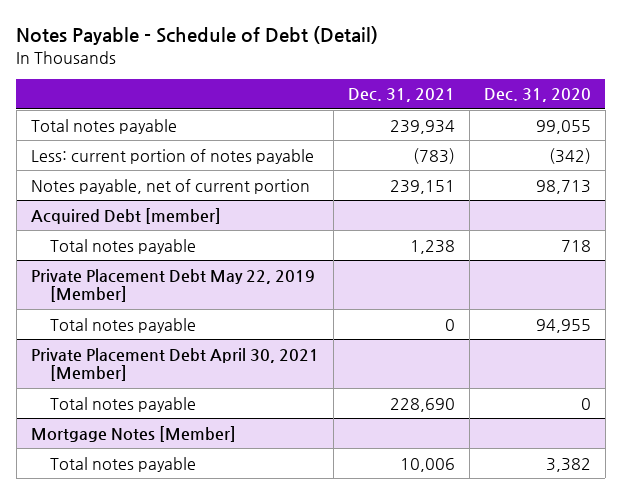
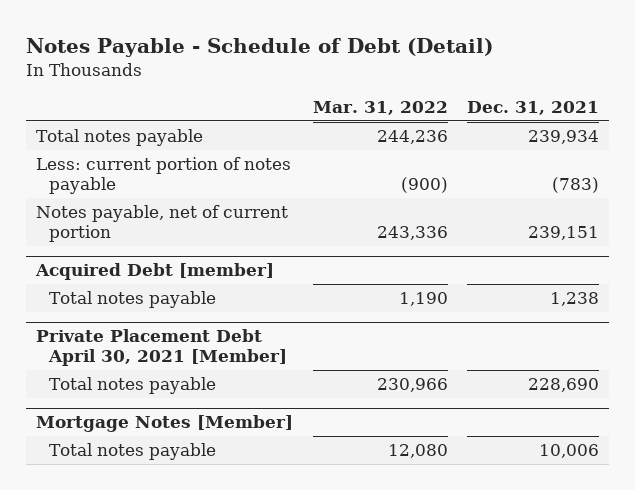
[483,88,591,103] Dec. 31, 2020 -> none
none -> [312,100,448,115] Mar. 31, 2022
[30,268,315,303] Private Placement Debt May 22, 2019 [Member] -> none
[50,317,197,333] Total notes payable -> none

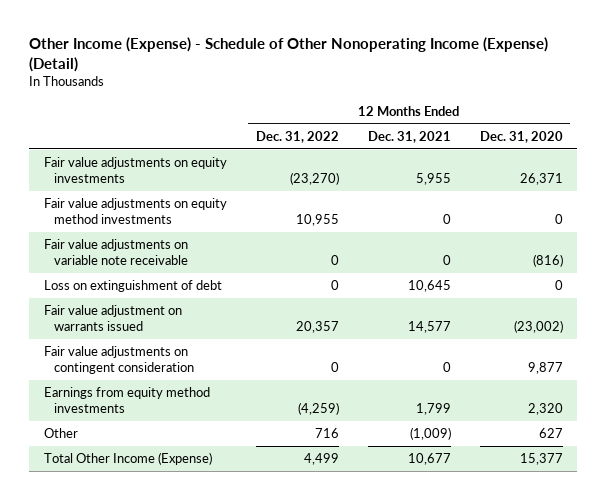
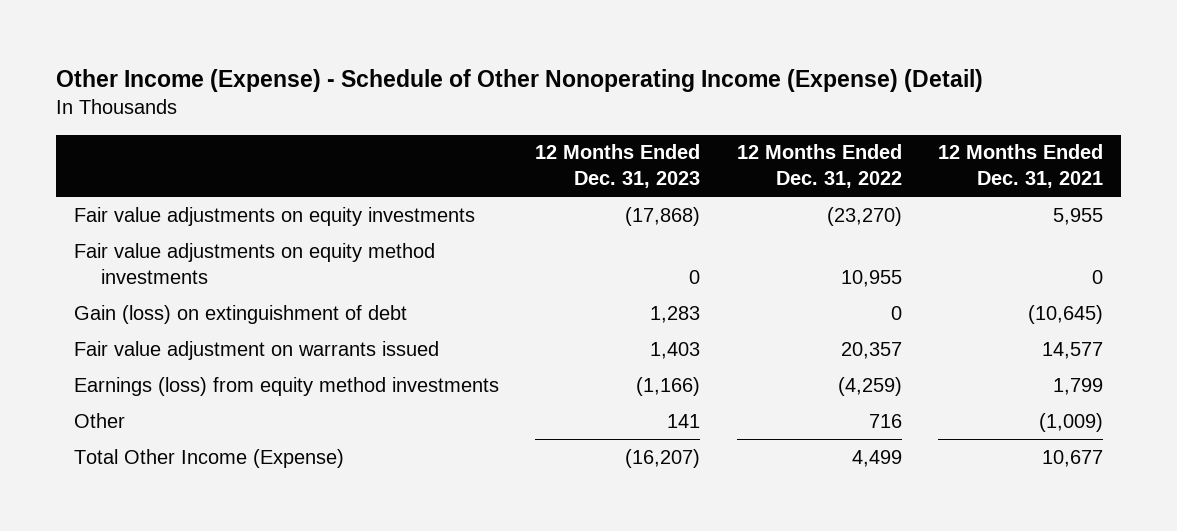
[479,130,563,143] Dec. 31, 2020 -> none
none -> [535,144,701,189] 12 Months Ended Dec. 31, 2023
[43,239,188,265] Fair value adjustments on variable note receivable -> none
[43,280,222,293] Loss on extinguishment of debt -> [74,304,408,324] Gain (loss) on extinguishment of debt
[407,280,451,293] 10,645 -> [1028,304,1104,324] (10,645)
[43,346,194,374] Fair value adjustments on contingent consideration -> none
[43,387,210,413] Earnings from equity method investments -> [74,376,500,396] Earnings (loss) from equity method investments

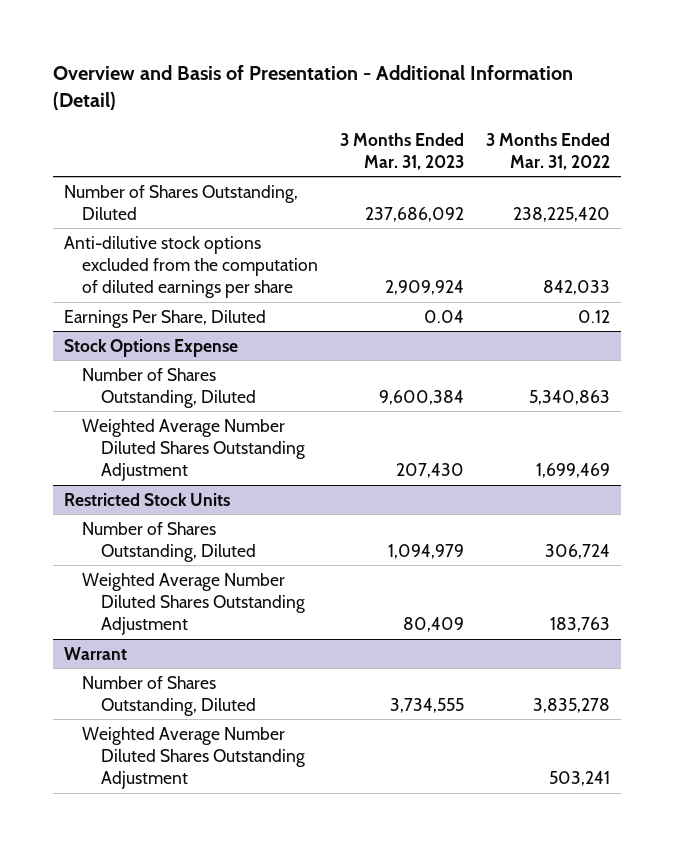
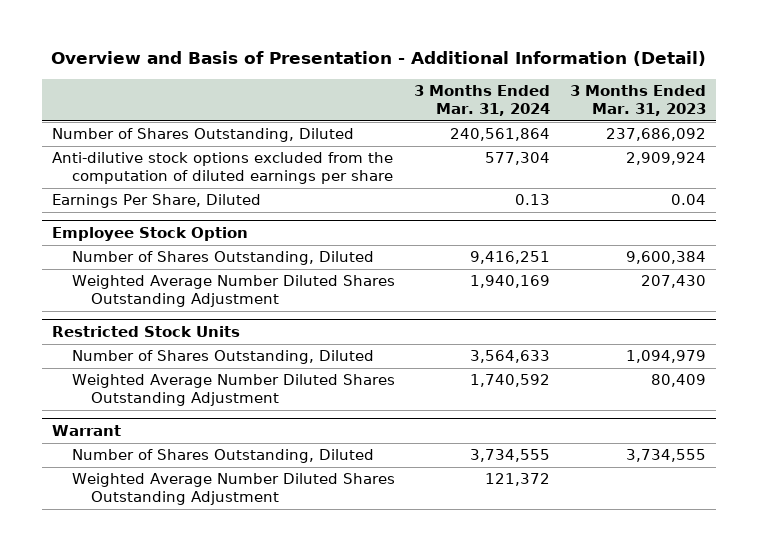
[485,132,610,170] 3 Months Ended Mar. 31, 2022 -> none
none -> [414,85,551,116] 3 Months Ended Mar. 31, 2024
[63,338,238,357] Stock Options Expense -> [51,227,248,242] Employee Stock Option

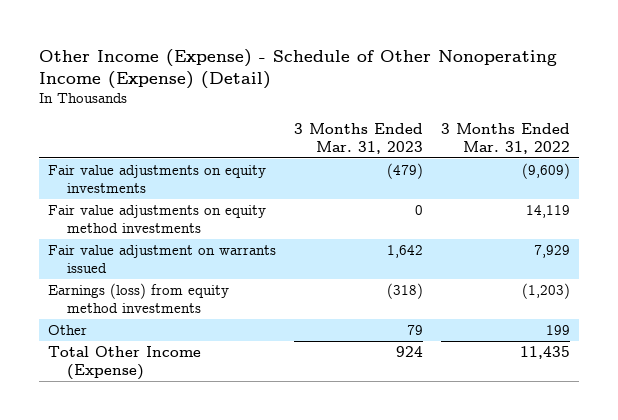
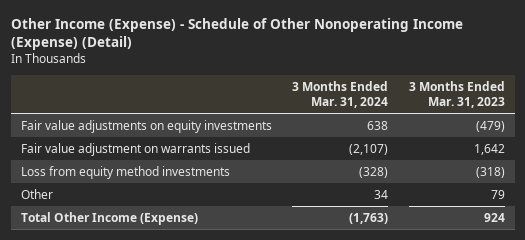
[440,122,570,154] 3 Months Ended Mar. 31, 2022 -> none
none -> [292,80,389,108] 3 Months Ended Mar. 31, 2024
[48,205,267,234] Fair value adjustments on equity method investments -> none
[48,283,230,314] Earnings (loss) from equity method investments -> [20,165,230,179] Loss from equity method investments

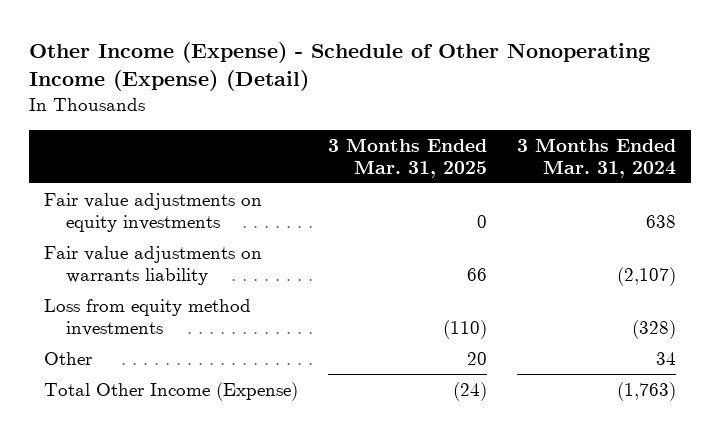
[408,80,505,108] 3 Months Ended Mar. 31, 2023 -> none
none -> [327,137,487,178] 3 Months Ended Mar. 31, 2025
[20,142,250,156] Fair value adjustment on warrants issued -> [44,245,263,285] Fair value adjustments on warrants liability

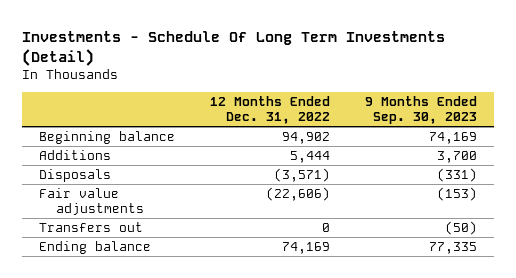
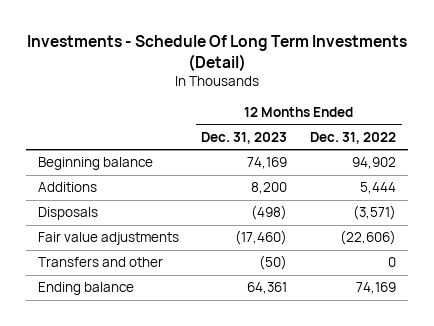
[364,95,477,125] 9 Months Ended Sep. 30, 2023 -> none
none -> [201,131,288,144] Dec. 31, 2023
[39,221,144,232] Transfers out -> [37,257,163,268] Transfers and other

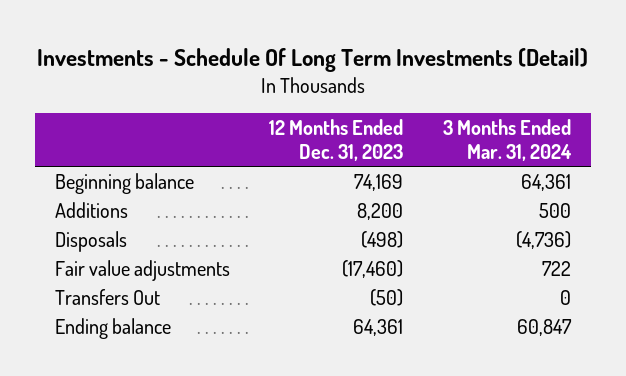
[310,131,397,144] Dec. 31, 2022 -> none
none -> [443,118,573,161] 3 Months Ended Mar. 31, 2024
[37,257,163,268] Transfers and other -> [54,288,160,305] Transfers Out

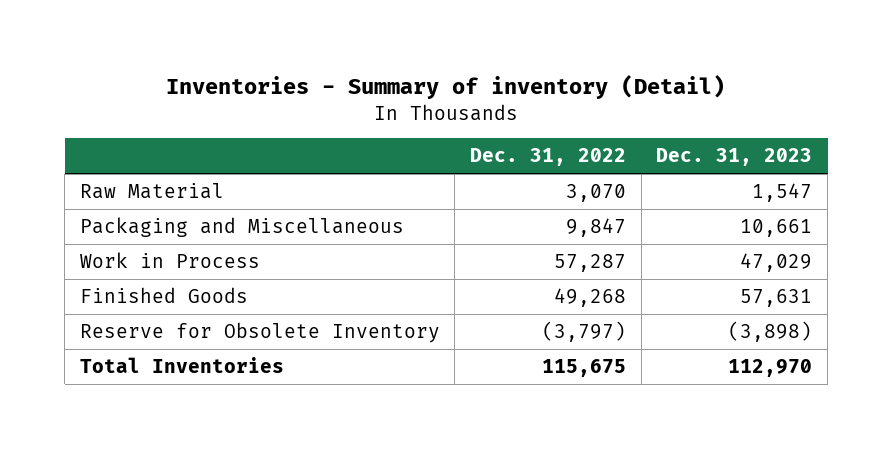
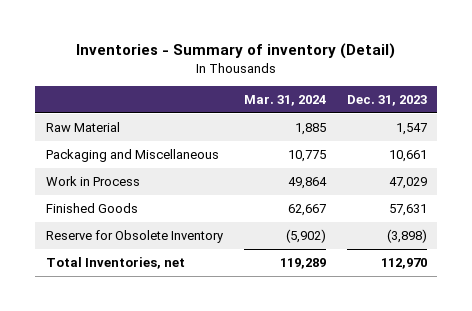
[470,148,627,167] Dec. 31, 2022 -> none
none -> [243,95,326,107] Mar. 31, 2024
[79,356,284,373] Total Inventories -> [45,257,185,270] Total Inventories, net

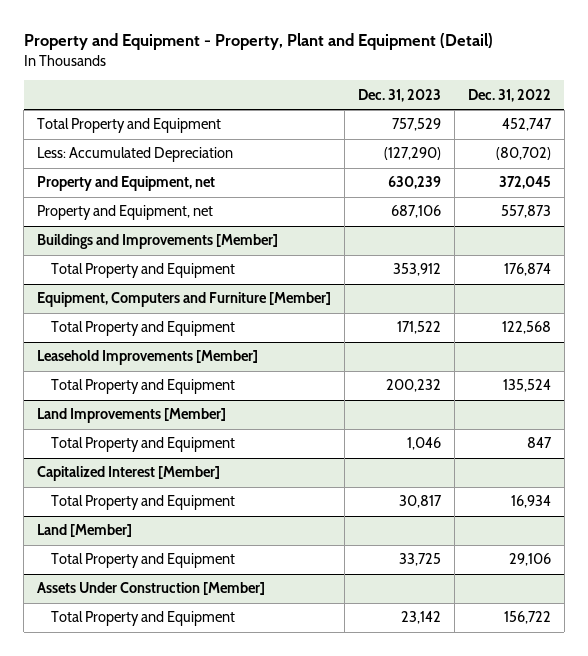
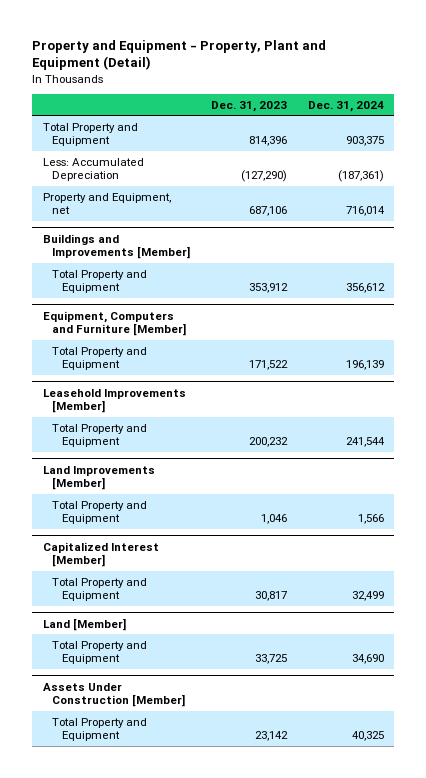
[467,88,551,102] Dec. 31, 2022 -> none
none -> [307,100,384,112] Dec. 31, 2024
[392,118,442,132] 757,529 -> [248,136,287,147] 814,396
[37,176,216,192] Property and Equipment, net -> none

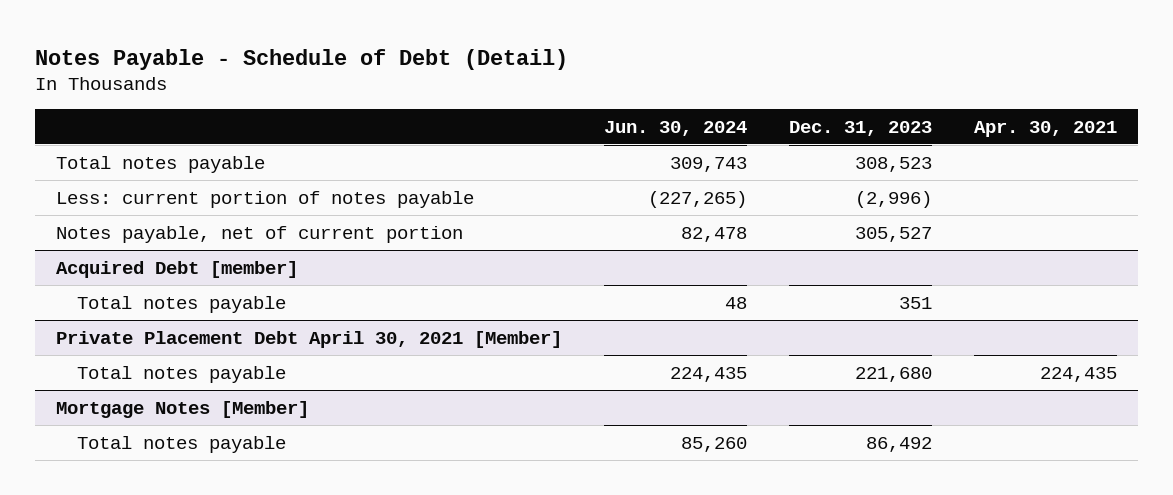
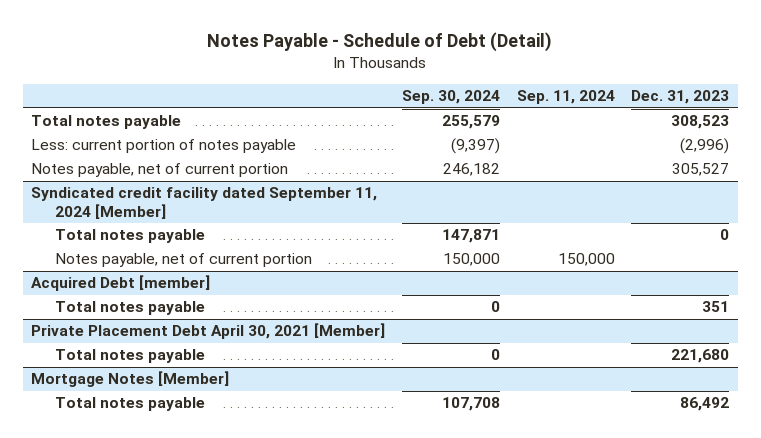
[604,120,748,136] Jun. 30, 2024 -> none
[973,120,1117,137] Apr. 30, 2021 -> none
none -> [401,90,500,105] Sep. 30, 2024
none -> [516,90,615,105] Sep. 11, 2024
none -> [31,187,378,219] Syndicated credit facility dated September 11, 2024 [Member]
none -> [55,229,206,244] Total notes payable
none -> [55,253,313,268] Notes payable, net of current portion

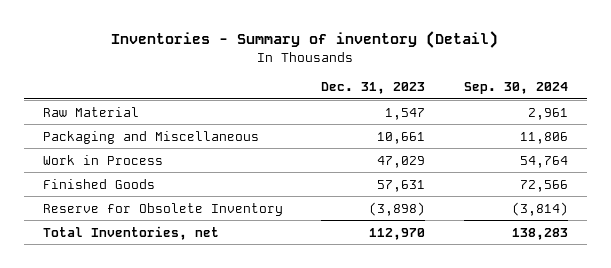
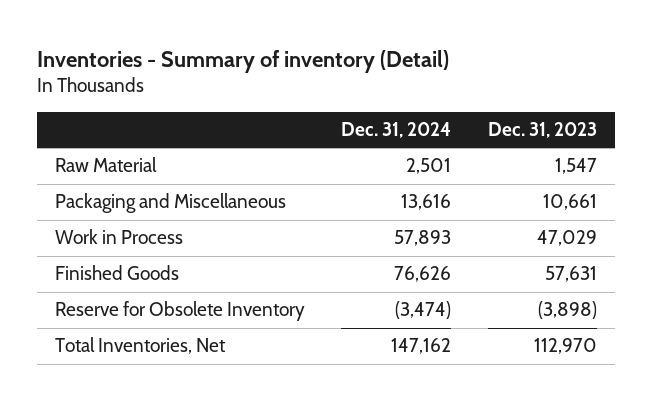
[463,82,568,95] Sep. 30, 2024 -> none
none -> [341,122,452,139] Dec. 31, 2024
[43,225,220,240] Total Inventories, net -> [54,337,226,355] Total Inventories, Net

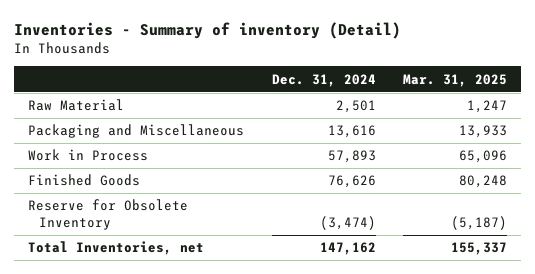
[487,122,597,139] Dec. 31, 2023 -> none
none -> [403,73,508,87] Mar. 31, 2025
[54,337,226,355] Total Inventories, Net -> [27,241,204,256] Total Inventories, net

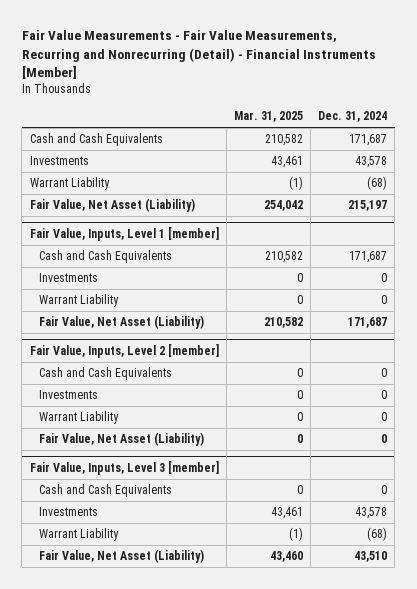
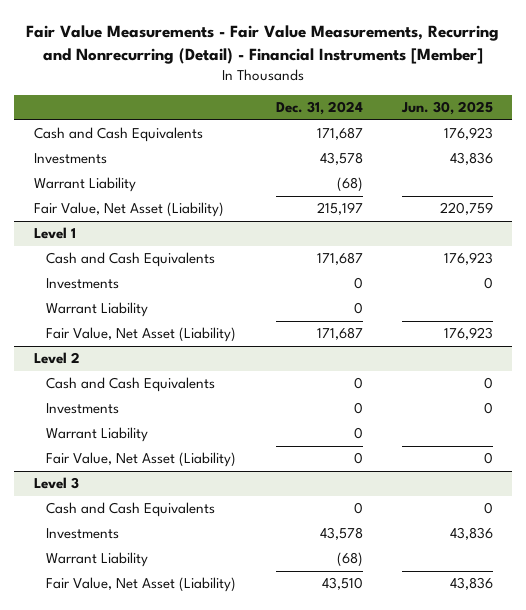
[233,111,303,123] Mar. 31, 2025 -> none
none -> [400,101,493,116] Jun. 30, 2025
[29,227,219,242] Fair Value, Inputs, Level 1 [member] -> [33,227,76,240] Level 1
[29,344,219,359] Fair Value, Inputs, Level 2 [member] -> [33,352,80,365] Level 2
[29,461,219,476] Fair Value, Inputs, Level 3 [member] -> [33,477,79,490] Level 3

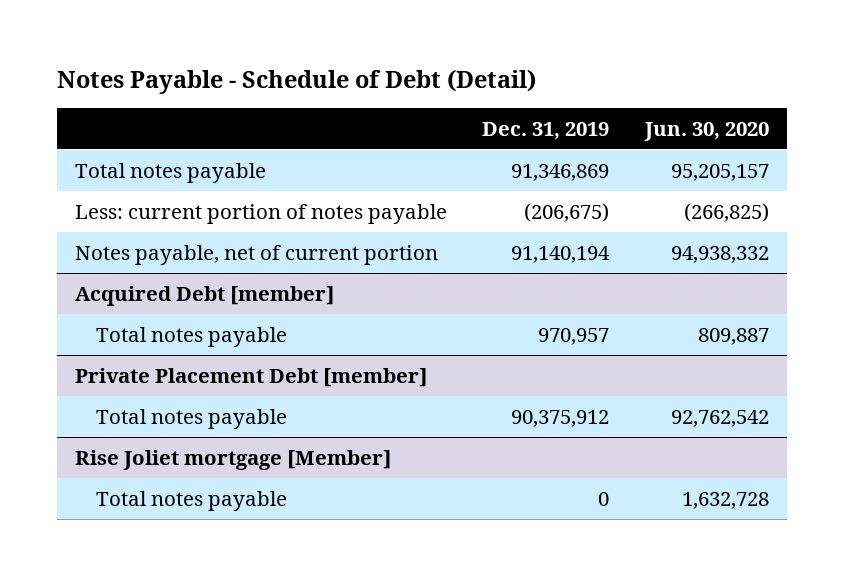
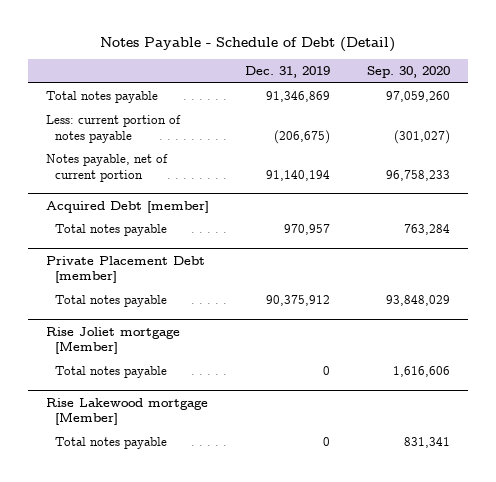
[644,121,770,141] Jun. 30, 2020 -> none
none -> [366,66,450,79] Sep. 30, 2020
none -> [45,397,208,426] Rise Lakewood mortgage [Member]
none -> [55,437,168,450] Total notes payable

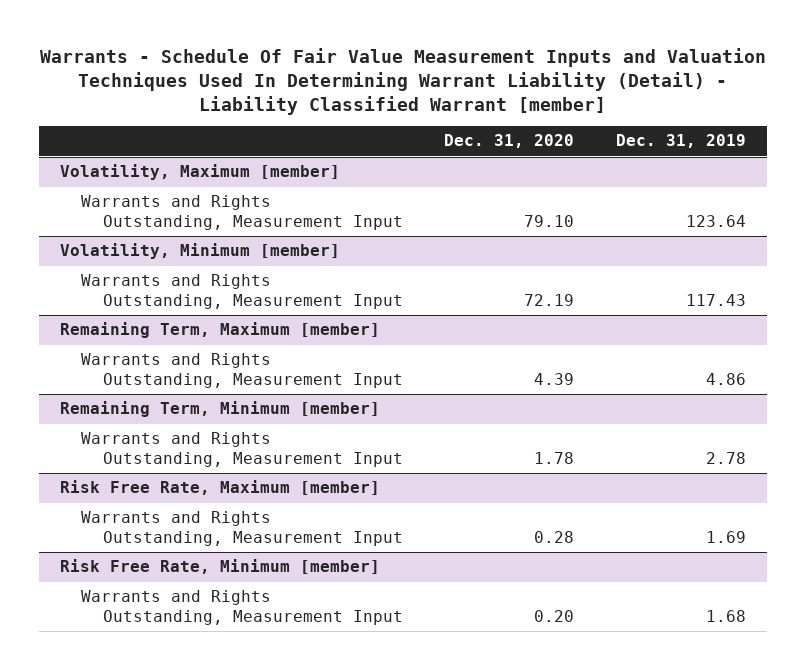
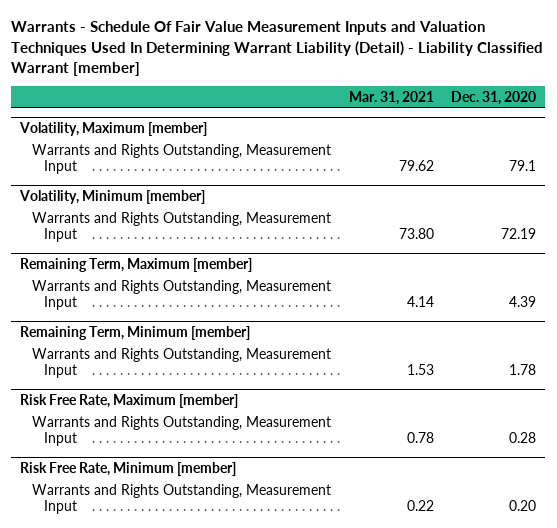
[616,134,747,149] Dec. 31, 2019 -> none
none -> [348,90,434,105] Mar. 31, 2021
[524,214,575,227] 79.10 -> [509,159,537,171] 79.1

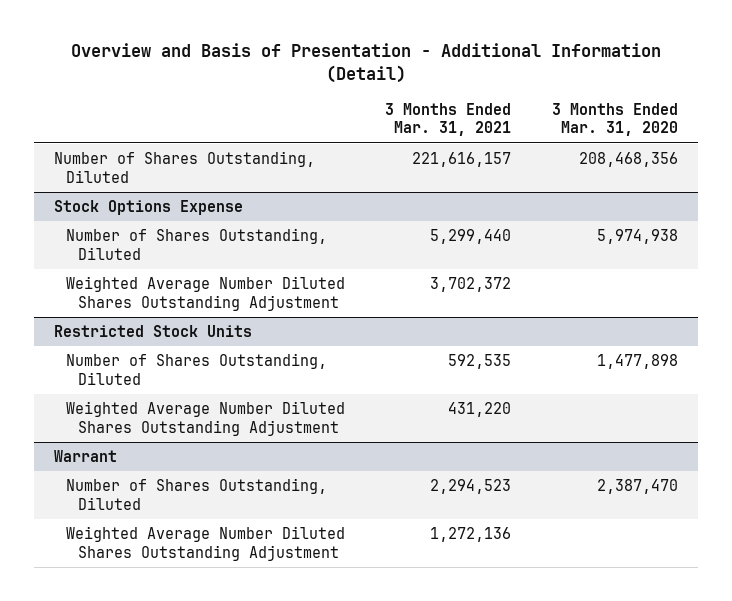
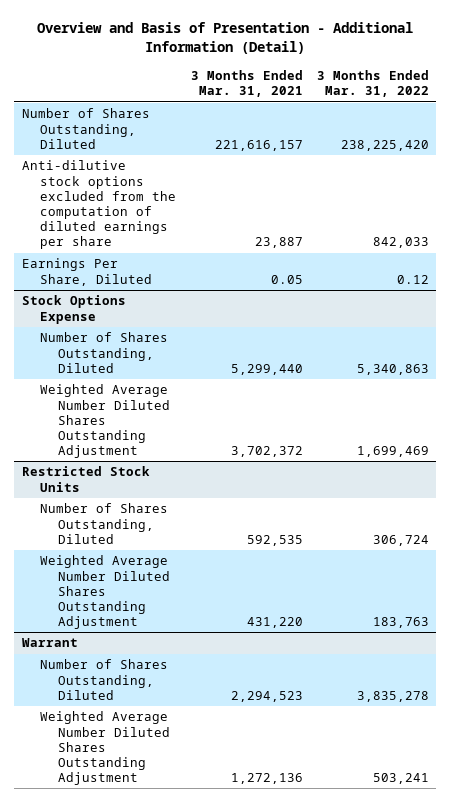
[551,102,678,137] 3 Months Ended Mar. 31, 2020 -> none
none -> [317,70,430,98] 3 Months Ended Mar. 31, 2022
none -> [21,160,177,249] Anti-dilutive stock options excluded from the computation of diluted earnings per share
none -> [21,258,153,286] Earnings Per Share, Diluted

